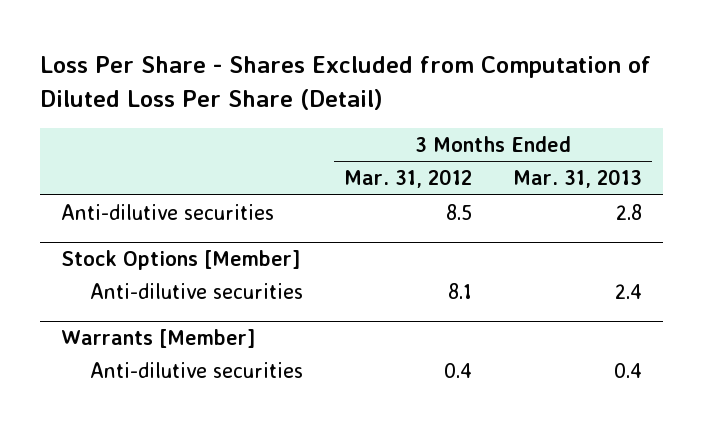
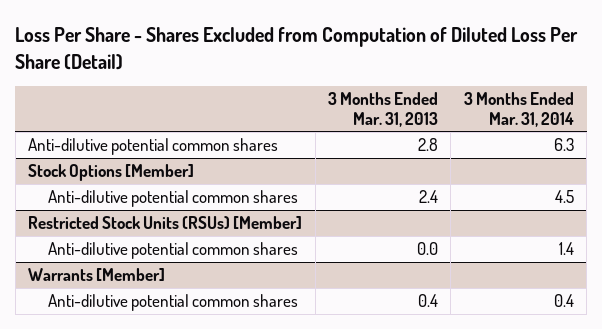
[343,169,472,189] Mar. 31, 2012 -> none
none -> [463,91,574,127] 3 Months Ended Mar. 31, 2014
[60,203,274,220] Anti-dilutive securities -> [28,138,279,156] Anti-dilutive potential common shares
[89,282,303,299] Anti-dilutive securities -> [47,190,298,208] Anti-dilutive potential common shares
none -> [28,216,303,230] Restricted Stock Units (RSUs) [Member]
none -> [47,242,298,260] Anti-dilutive potential common shares
[89,361,303,378] Anti-dilutive securities -> [47,294,298,312] Anti-dilutive potential common shares

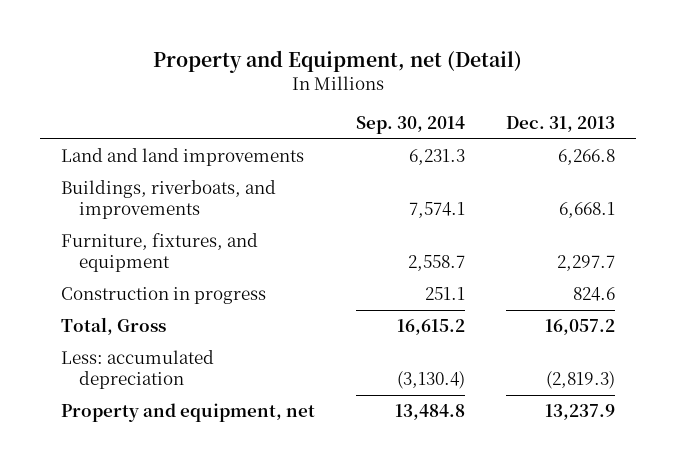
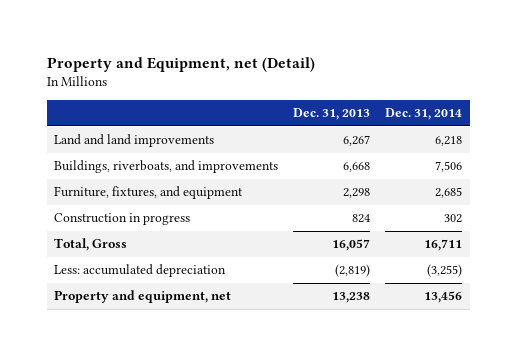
[355,115,465,134] Sep. 30, 2014 -> none
none -> [385,108,463,121] Dec. 31, 2014
[558,149,616,166] 6,266.8 -> [343,135,371,147] 6,267
[559,202,616,219] 6,668.1 -> [343,162,371,173] 6,668
[557,255,616,272] 2,297.7 -> [343,188,371,199] 2,298
[573,287,616,302] 824.6 -> [352,214,371,224] 824
[545,319,616,336] 16,057.2 -> [332,239,371,252] 16,057
[546,371,616,390] (2,819.3) -> [335,264,371,278] (2,819)
[545,404,616,421] 13,237.9 -> [332,292,371,304] 13,238

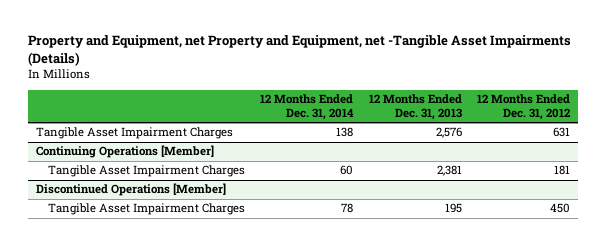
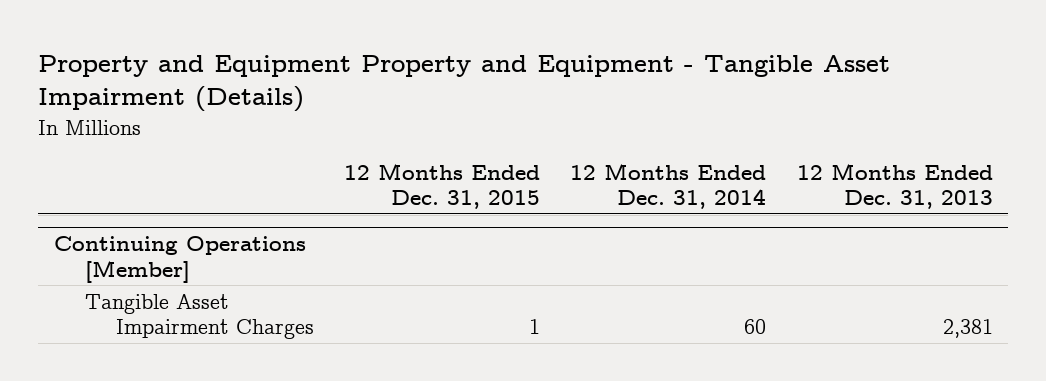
[27,35,571,67] Property and Equipment, net Property and Equipment, net -Tangible Asset Impairments (Details) -> [38,54,891,113] Property and Equipment Property and Equipment - Tangible Asset Impairment (Details)
[477,94,571,120] 12 Months Ended Dec. 31, 2012 -> none
none -> [343,162,540,210] 12 Months Ended Dec. 31, 2015
[35,127,233,140] Tangible Asset Impairment Charges -> none
[35,183,226,197] Discontinued Operations [Member] -> none
[47,203,245,216] Tangible Asset Impairment Charges -> none

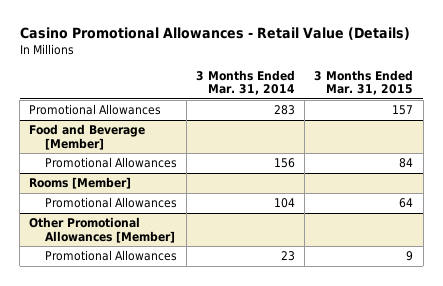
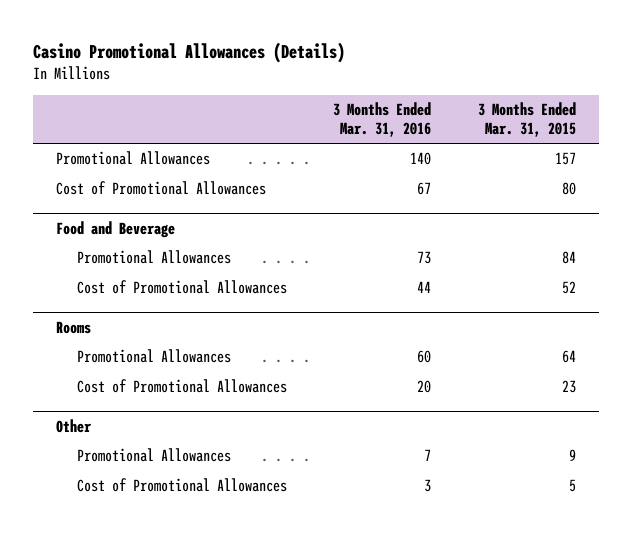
[19,27,410,41] Casino Promotional Allowances - Retail Value (Details) -> [32,41,345,63] Casino Promotional Allowances (Details)
[196,69,296,96] 3 Months Ended Mar. 31, 2014 -> none
none -> [333,102,432,138] 3 Months Ended Mar. 31, 2016
none -> [56,181,267,196] Cost of Promotional Allowances
[29,124,146,150] Food and Beverage [Member] -> [56,220,176,238] Food and Beverage
none -> [76,280,287,295] Cost of Promotional Allowances
[29,177,132,190] Rooms [Member] -> [56,320,92,334] Rooms
none -> [76,379,287,394] Cost of Promotional Allowances
[29,217,176,243] Other Promotional Allowances [Member] -> [56,418,93,433] Other
none -> [76,478,287,493] Cost of Promotional Allowances

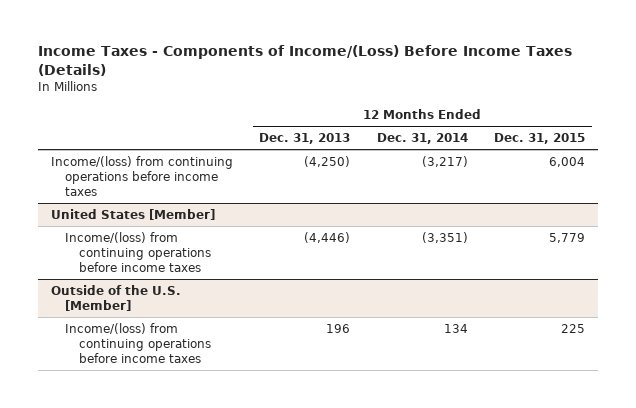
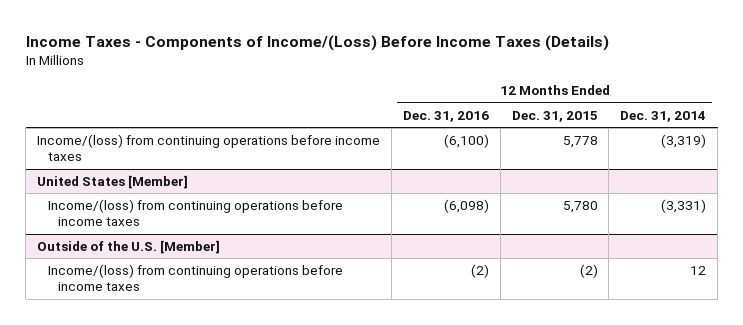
[259,133,351,145] Dec. 31, 2013 -> none
none -> [402,110,489,122] Dec. 31, 2016
[421,155,468,167] (3,217) -> [661,134,707,149] (3,319)
[548,156,585,167] 6,004 -> [562,136,598,149] 5,778
[421,231,468,243] (3,351) -> [661,199,707,214] (3,331)
[548,232,585,243] 5,779 -> [562,201,598,214] 5,780
[443,323,468,333] 134 -> [690,266,707,276] 12
[560,323,585,333] 225 -> [579,264,598,279] (2)

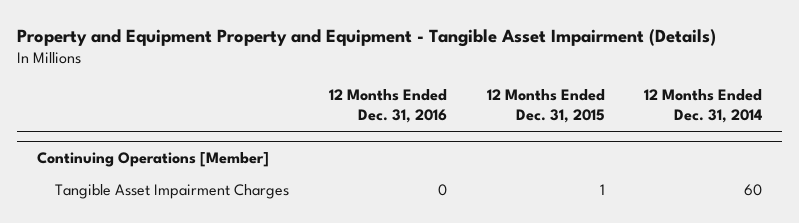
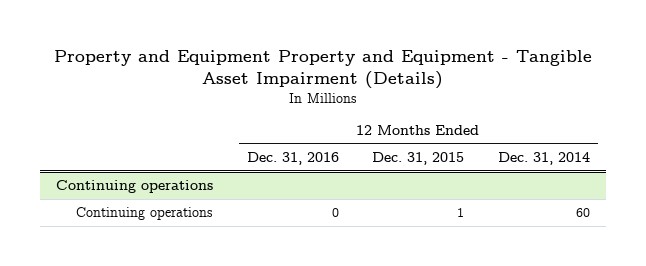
[36,152,269,168] Continuing Operations [Member] -> [56,180,214,194] Continuing operations
[55,184,290,200] Tangible Asset Impairment Charges -> [76,207,214,221] Continuing operations

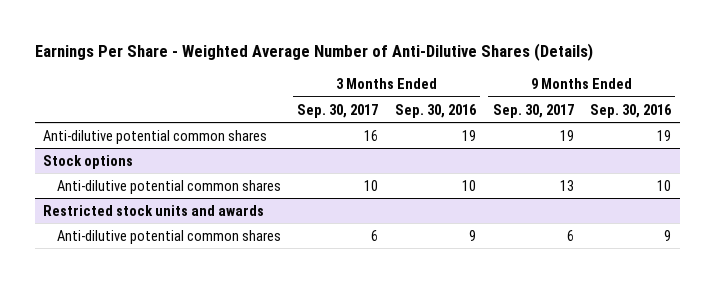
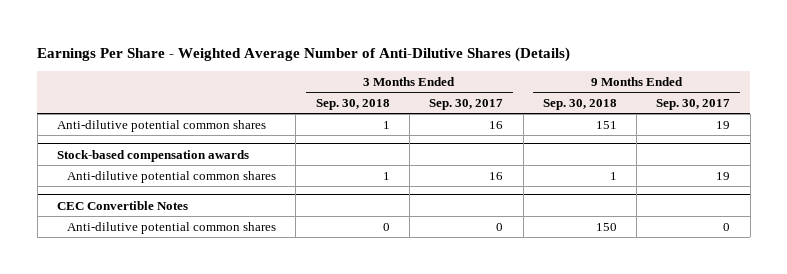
[394,103,477,118] Sep. 30, 2016 -> none
[590,103,673,118] Sep. 30, 2016 -> none
none -> [315,99,390,111] Sep. 30, 2018
none -> [542,99,617,111] Sep. 30, 2018
[43,204,265,216] Restricted stock units and awards -> none
[43,154,134,169] Stock options -> [56,149,249,162] Stock-based compensation awards
[364,179,379,191] 10 -> [489,171,504,180] 16
[559,179,574,191] 13 -> [716,171,731,180] 19
none -> [56,200,188,210] CEC Convertible Notes
[371,229,379,241] 6 -> [496,222,504,231] 0
[566,229,574,241] 6 -> [723,222,731,231] 0

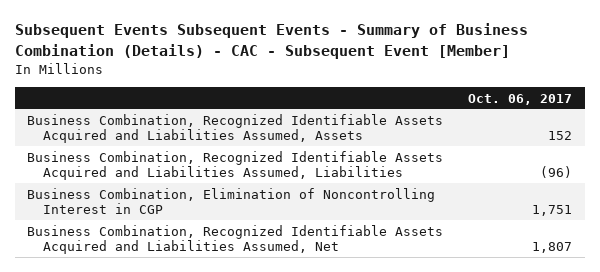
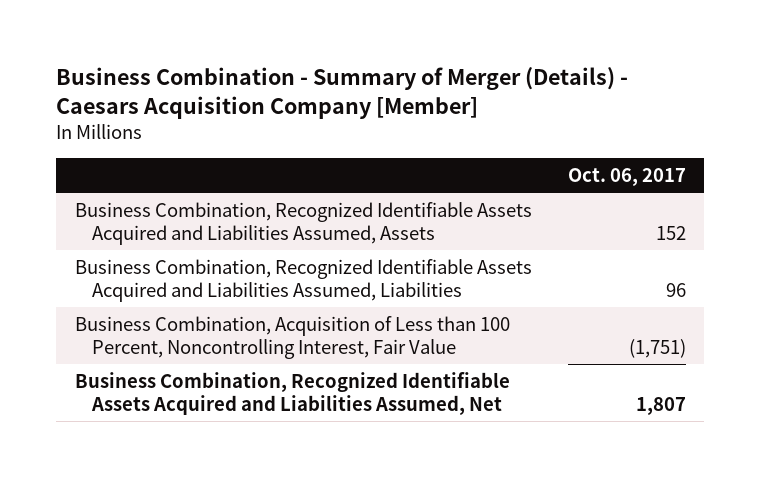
[14,23,528,59] Subsequent Events Subsequent Events - Summary of Business Combination (Details) - CAC - Subsequent Event [Member] -> [56,67,629,120] Business Combination - Summary of Merger (Details) - Caesars Acquisition Company [Member]
[540,166,573,179] (96) -> [666,282,687,297] 96
[27,187,436,215] Business Combination, Elimination of Noncontrolling Interest in CGP -> [74,315,510,359] Business Combination, Acquisition of Less than 100 Percent, Noncontrolling Interest, Fair Value
[532,205,573,217] 1,751 -> [629,338,687,358] (1,751)

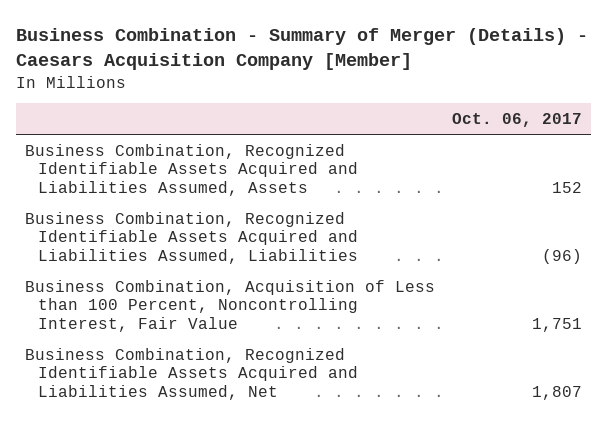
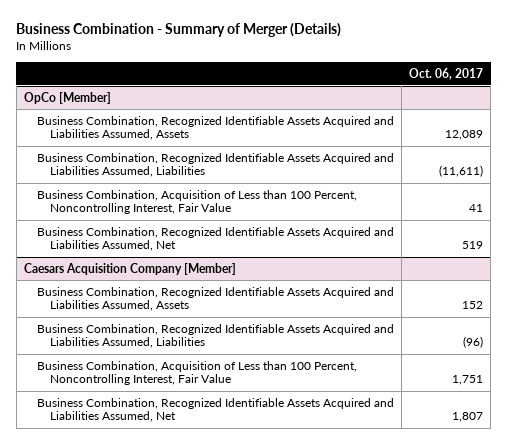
[16,28,589,70] Business Combination - Summary of Merger (Details) - Caesars Acquisition Company [Member] -> [16,23,342,38] Business Combination - Summary of Merger (Details)
none -> [23,91,111,104] OpCo [Member]
none -> [36,115,394,141] Business Combination, Recognized Identifiable Assets Acquired and Liabilities Assumed, Assets
none -> [36,152,394,178] Business Combination, Recognized Identifiable Assets Acquired and Liabilities Assumed, Liabilities
none -> [36,189,357,215] Business Combination, Acquisition of Less than 100 Percent, Noncontrolling Interest, Fair Value
none -> [36,226,394,252] Business Combination, Recognized Identifiable Assets Acquired and Liabilities Assumed, Net
none -> [23,262,236,275] Caesars Acquisition Company [Member]

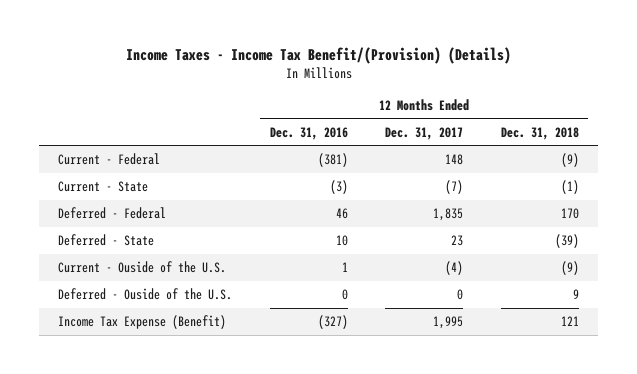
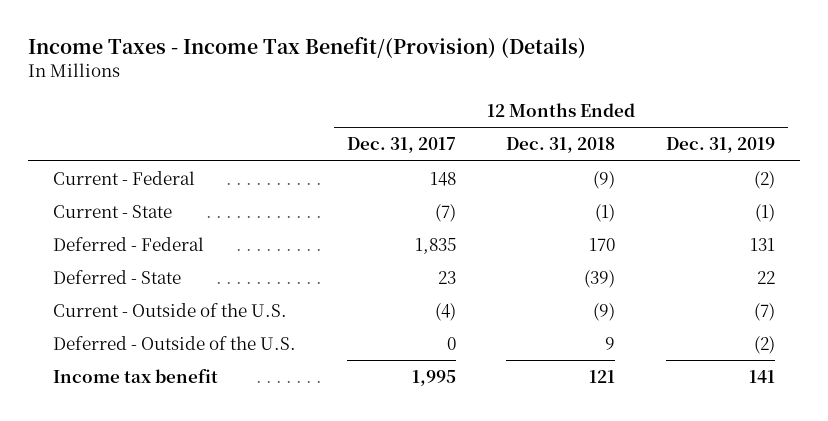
[269,126,348,140] Dec. 31, 2016 -> none
none -> [666,137,776,154] Dec. 31, 2019
[58,261,227,274] Current - Ouside of the U.S. -> [53,302,288,317] Current - Outside of the U.S.
[58,288,233,301] Deferred - Ouside of the U.S. -> [53,335,297,350] Deferred - Outside of the U.S.
[58,315,227,330] Income Tax Expense (Benefit) -> [53,368,219,383] Income tax benefit

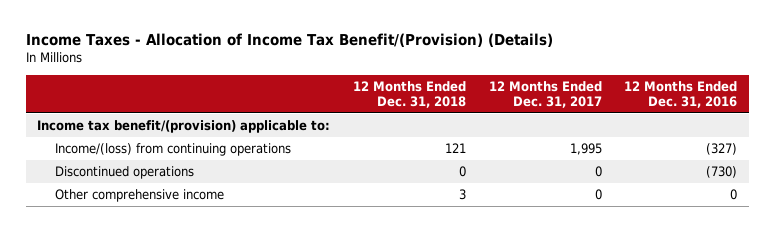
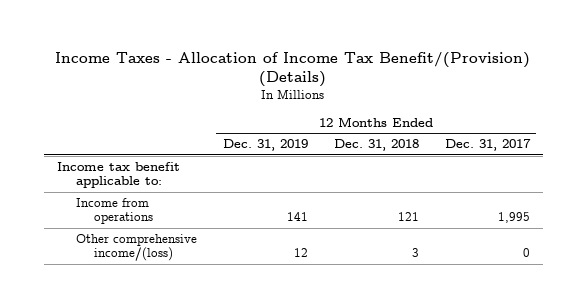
[624,81,738,108] 12 Months Ended Dec. 31, 2016 -> none
none -> [222,139,308,152] Dec. 31, 2019
[54,165,194,179] Discontinued operations -> none
[37,119,331,133] Income tax benefit/(provision) applicable to: -> [56,162,180,189] Income tax benefit applicable to:
[54,142,291,156] Income/(loss) from continuing operations -> [75,198,154,225] Income from operations
[54,188,224,202] Other comprehensive income -> [75,234,197,262] Other comprehensive income/(loss)

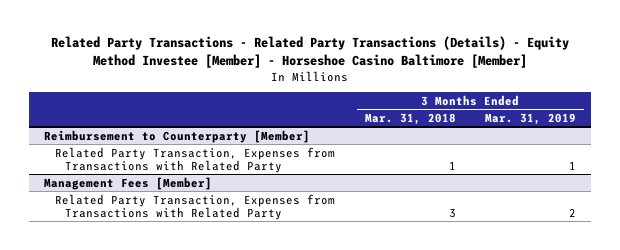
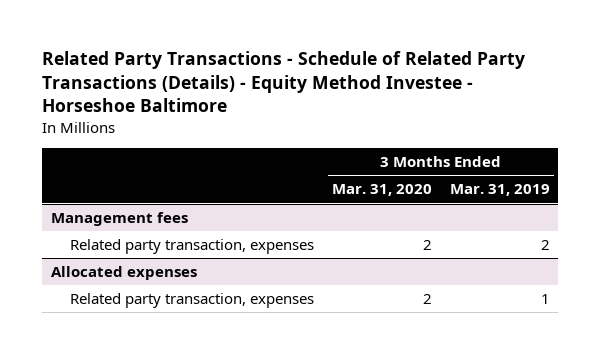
[51,36,570,69] Related Party Transactions - Related Party Transactions (Details) - Equity Method Investee [Member] - Horseshoe Casino Baltimore [Member] -> [41,51,525,113] Related Party Transactions - Schedule of Related Party Transactions (Details) - Equity Method Investee - Horseshoe Baltimore
[364,112,456,125] Mar. 31, 2018 -> none
none -> [332,184,433,197] Mar. 31, 2020
[44,129,311,143] Reimbursement to Counterparty [Member] -> [50,212,188,227] Management fees
[54,146,335,173] Related Party Transaction, Expenses from Transactions with Related Party -> [70,239,315,255] Related party transaction, expenses
[569,160,577,170] 1 -> [540,240,550,251] 2
[44,176,213,190] Management Fees [Member] -> [50,266,197,281] Allocated expenses
[54,193,335,220] Related Party Transaction, Expenses from Transactions with Related Party -> [70,293,315,309] Related party transaction, expenses
[569,207,577,217] 2 -> [540,294,550,305] 1

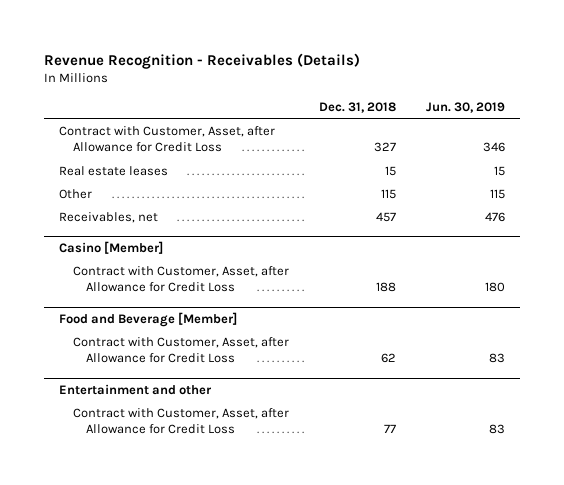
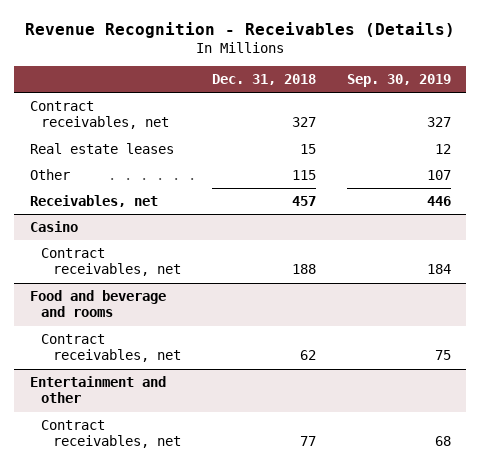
[425,101,505,113] Jun. 30, 2019 -> none
none -> [346,74,451,88] Sep. 30, 2019
[59,125,276,153] Contract with Customer, Asset, after Allowance for Credit Loss -> [29,100,170,130] Contract receivables, net
[59,240,164,254] Casino [Member] -> [29,220,78,232] Casino
[72,265,289,293] Contract with Customer, Asset, after Allowance for Credit Loss -> [41,247,181,277] Contract receivables, net
[59,311,238,327] Food and Beverage [Member] -> [29,289,166,318] Food and beverage and rooms
[72,336,289,364] Contract with Customer, Asset, after Allowance for Credit Loss -> [41,333,181,363] Contract receivables, net
[72,407,289,435] Contract with Customer, Asset, after Allowance for Credit Loss -> [41,419,181,449] Contract receivables, net

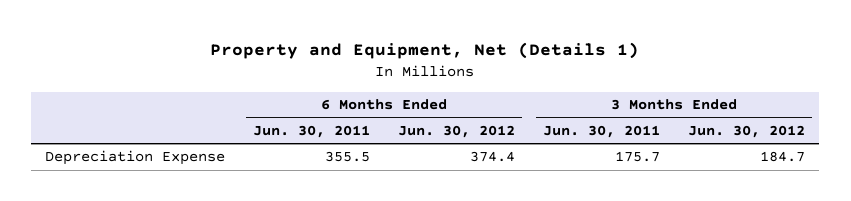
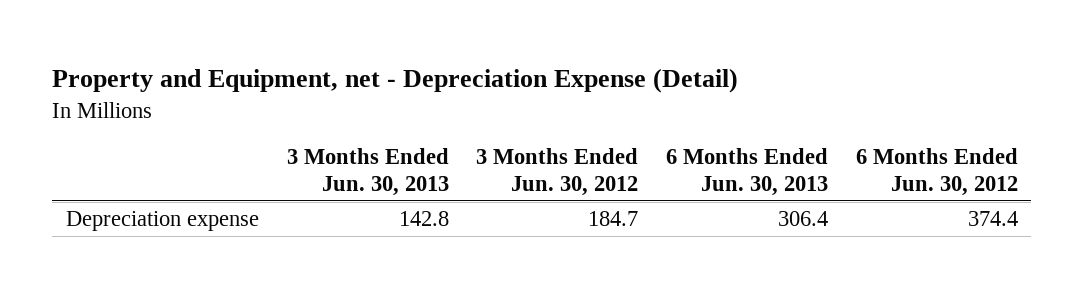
[210,42,640,60] Property and Equipment, Net (Details 1) -> [52,68,739,94] Property and Equipment, net - Depreciation Expense (Detail)
[253,124,371,138] Jun. 30, 2011 -> none
[543,124,661,138] Jun. 30, 2011 -> none
none -> [286,148,449,197] 3 Months Ended Jun. 30, 2013
none -> [665,148,828,197] 6 Months Ended Jun. 30, 2013
[45,150,226,166] Depreciation Expense -> [66,211,260,232] Depreciation expense

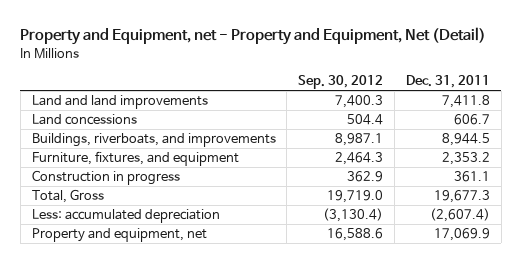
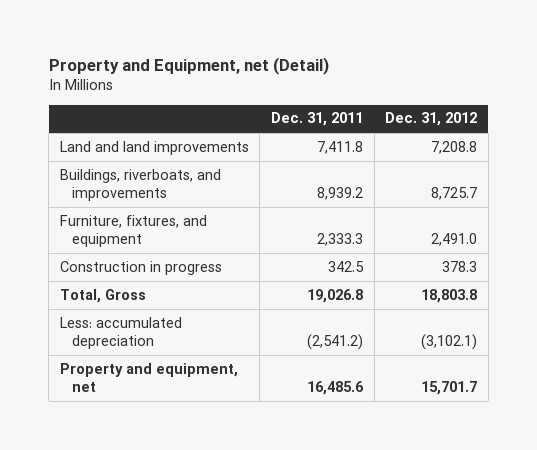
[20,27,487,46] Property and Equipment, net - Property and Equipment, Net (Detail) -> [48,56,329,75] Property and Equipment, net (Detail)
[298,75,384,90] Sep. 30, 2012 -> none
none -> [385,112,478,127] Dec. 31, 2012
[31,114,137,126] Land concessions -> none
[442,133,491,147] 8,944.5 -> [316,186,363,200] 8,939.2
[442,152,491,166] 2,353.2 -> [316,232,363,246] 2,333.3
[454,171,491,183] 361.1 -> [327,260,364,272] 342.5
[434,190,491,204] 19,677.3 -> [306,288,363,303] 19,026.8
[430,208,491,223] (2,607.4) -> [306,333,363,350] (2,541.2)
[434,228,491,242] 17,069.9 -> [306,380,364,395] 16,485.6

